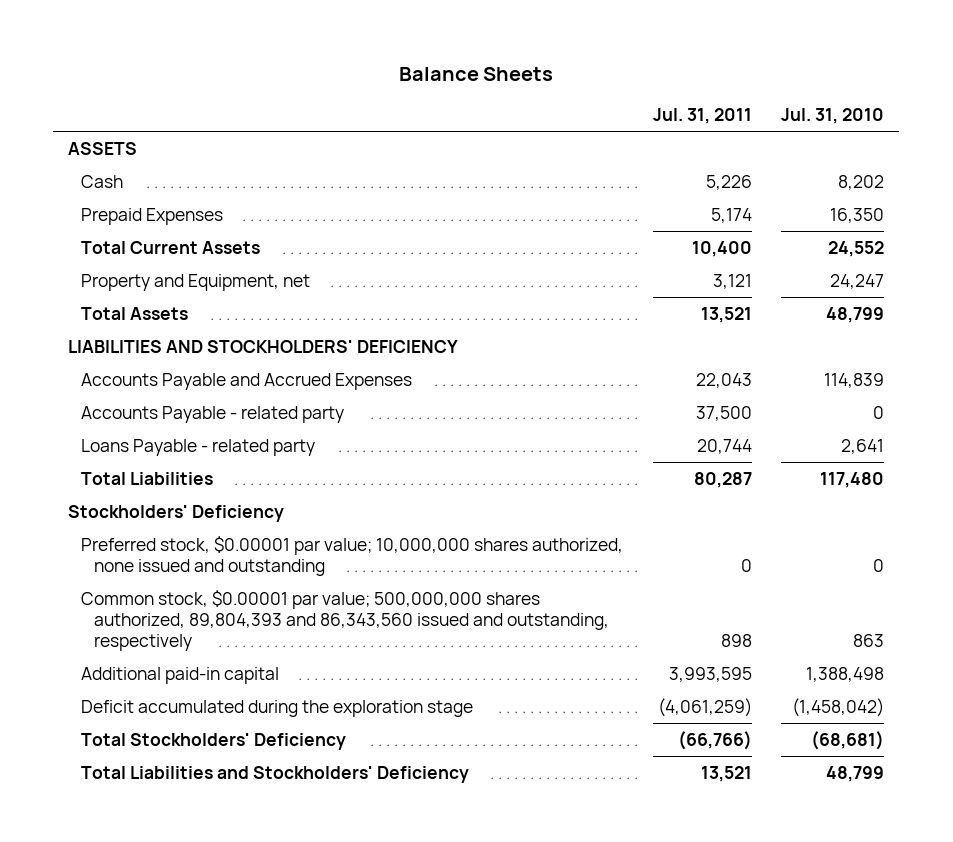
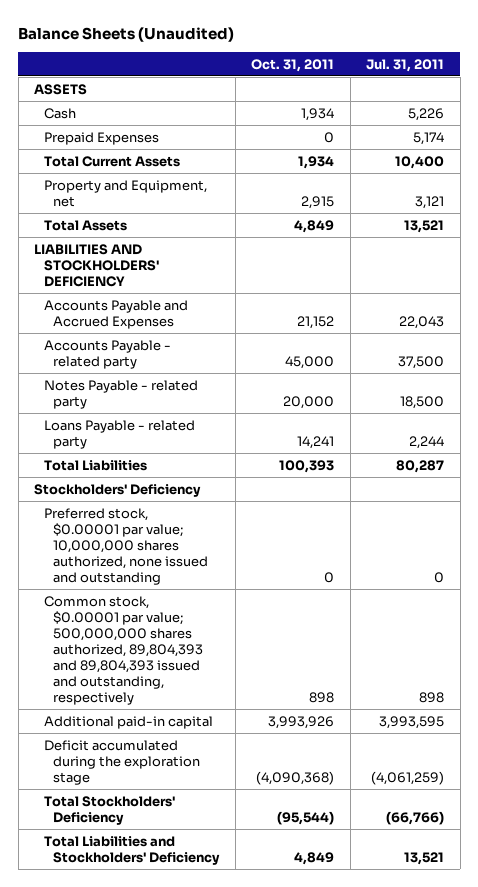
[399,66,554,81] Balance Sheets -> [18,26,235,42] Balance Sheets (Unaudited)
[781,108,885,125] Jul. 31, 2010 -> none
none -> [251,58,335,72] Oct. 31, 2011
none -> [43,379,198,409] Notes Payable - related party
[696,438,752,454] 20,744 -> [409,435,445,449] 2,244
[81,589,610,652] Common stock, $0.00001 par value; 500,000,000 shares authorized, 89,804,393 and 86,343,560 issued and outstanding, respectively -> [43,595,204,705] Common stock, $0.00001 par value; 500,000,000 shares authorized, 89,804,393 and 89,804,393 issued and outstanding, respectively

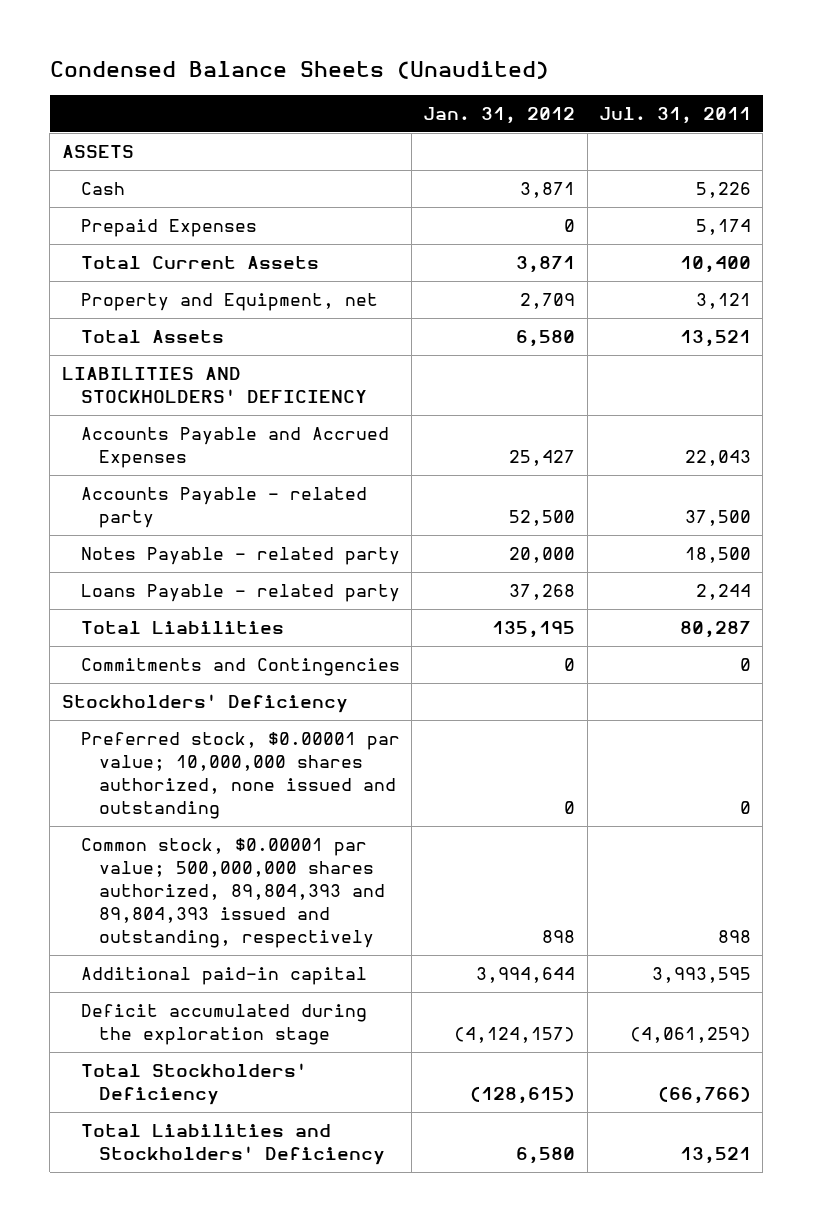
[18,26,235,42] Balance Sheets (Unaudited) -> [49,61,549,80] Condensed Balance Sheets (Unaudited)
[251,58,335,72] Oct. 31, 2011 -> none
none -> [423,107,576,125] Jan. 31, 2012
none -> [80,658,400,677] Commitments and Contingencies

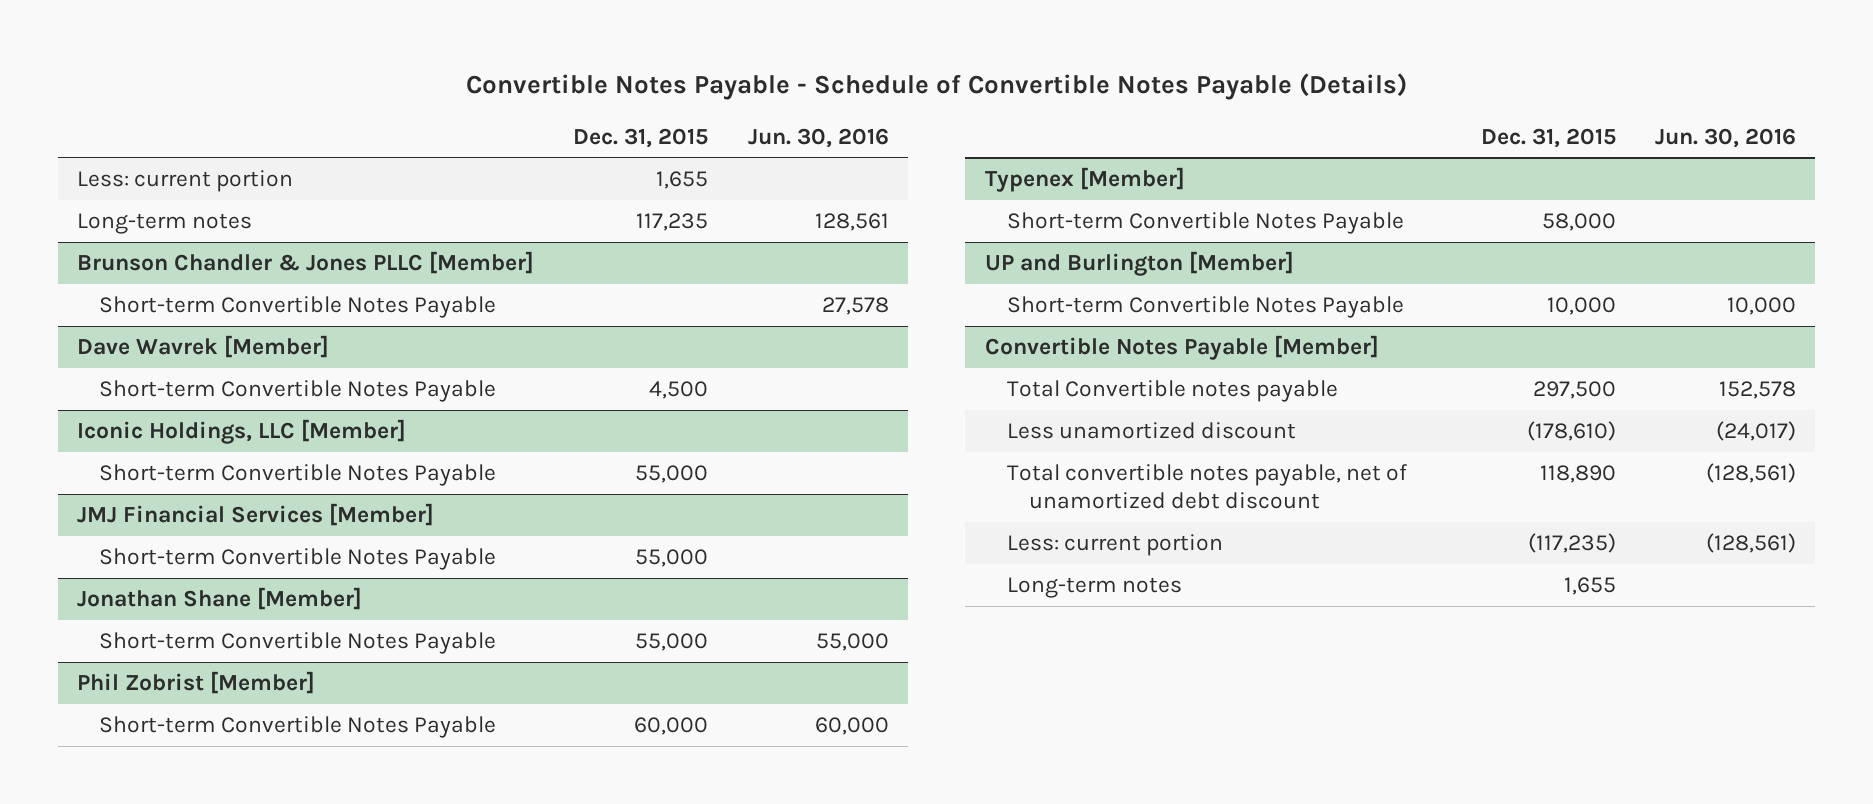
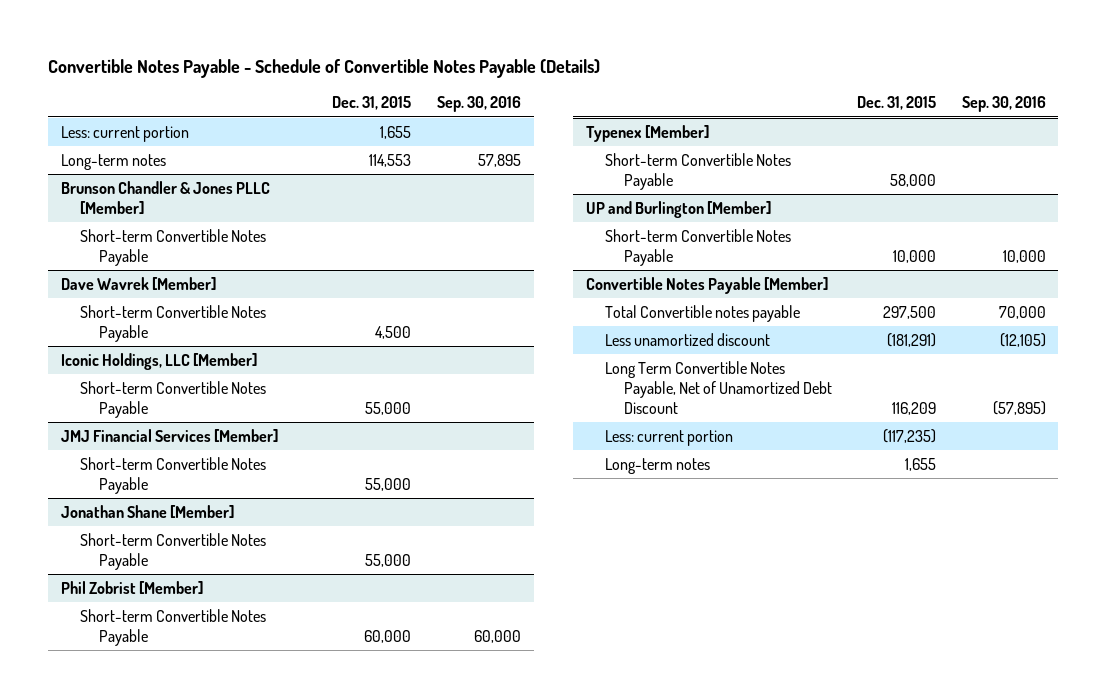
[747,127,889,148] Jun. 30, 2016 -> none
none -> [436,96,521,113] Sep. 30, 2016
[636,212,709,231] 117,235 -> [369,153,412,167] 114,553
[1526,420,1616,441] (178,610) -> [887,332,937,347] (181,291)
[1006,463,1407,510] Total convertible notes payable, net of unamortized debt discount -> [604,360,832,414] Long Term Convertible Notes Payable, Net of Unamortized Debt Discount
[1539,464,1616,483] 118,890 -> [892,401,937,415] 116,209

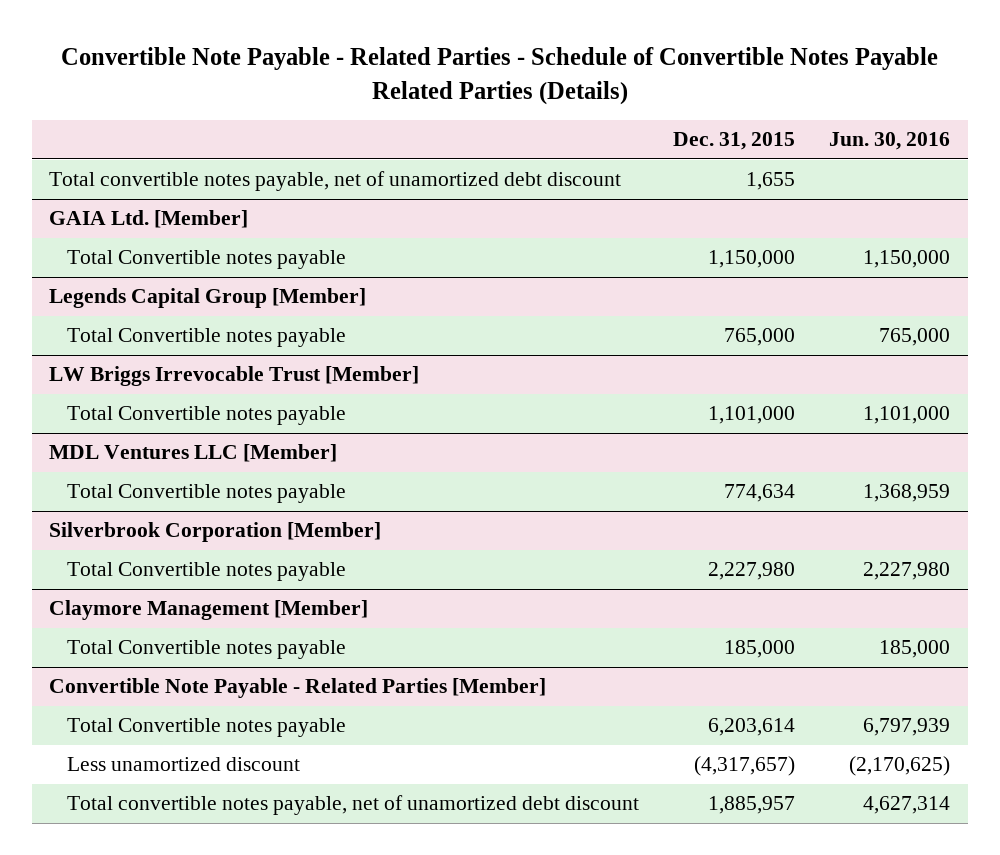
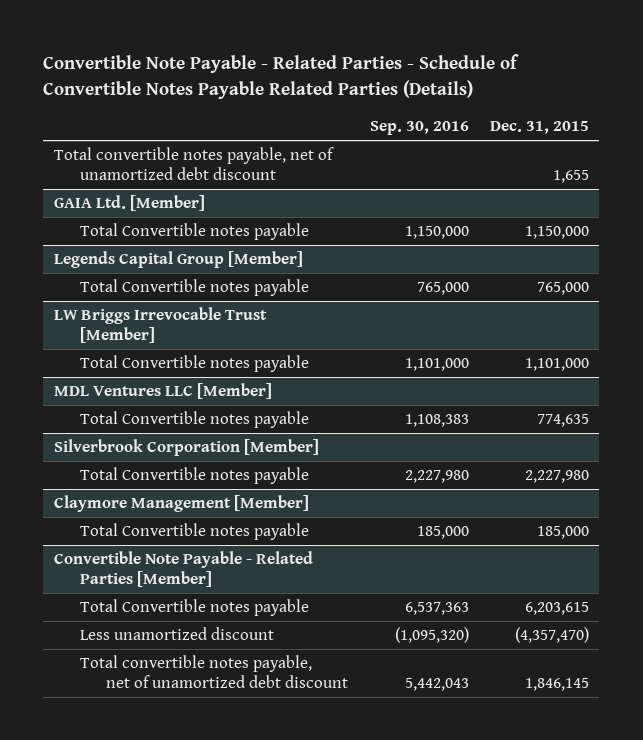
[829,132,951,151] Jun. 30, 2016 -> none
none -> [369,121,469,136] Sep. 30, 2016
[723,484,795,503] 774,634 -> [536,414,589,428] 774,635
[707,718,795,737] 6,203,614 -> [524,602,589,616] 6,203,615
[693,756,795,777] (4,317,657) -> [514,627,589,644] (4,357,470)
[707,796,795,815] 1,885,957 -> [524,677,589,691] 1,846,145

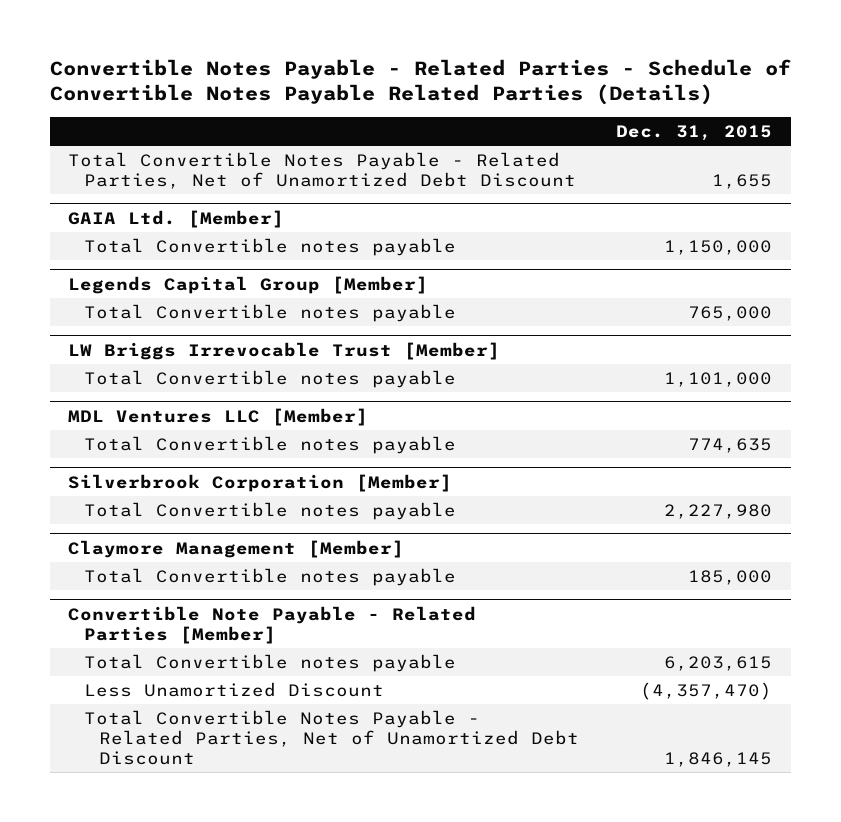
[43,54,520,100] Convertible Note Payable - Related Parties - Schedule of Convertible Notes Payable Related Parties (Details) -> [49,59,791,106] Convertible Notes Payable - Related Parties - Schedule of Convertible Notes Payable Related Parties (Details)
[369,121,469,136] Sep. 30, 2016 -> none
[53,147,334,180] Total convertible notes payable, net of unamortized debt discount -> [68,151,576,189] Total Convertible Notes Payable - Related Parties, Net of Unamortized Debt Discount
[80,627,275,641] Less unamortized discount -> [83,681,384,697] Less Unamortized Discount
[80,655,349,688] Total convertible notes payable, net of unamortized debt discount -> [83,709,580,765] Total Convertible Notes Payable - Related Parties, Net of Unamortized Debt Discount

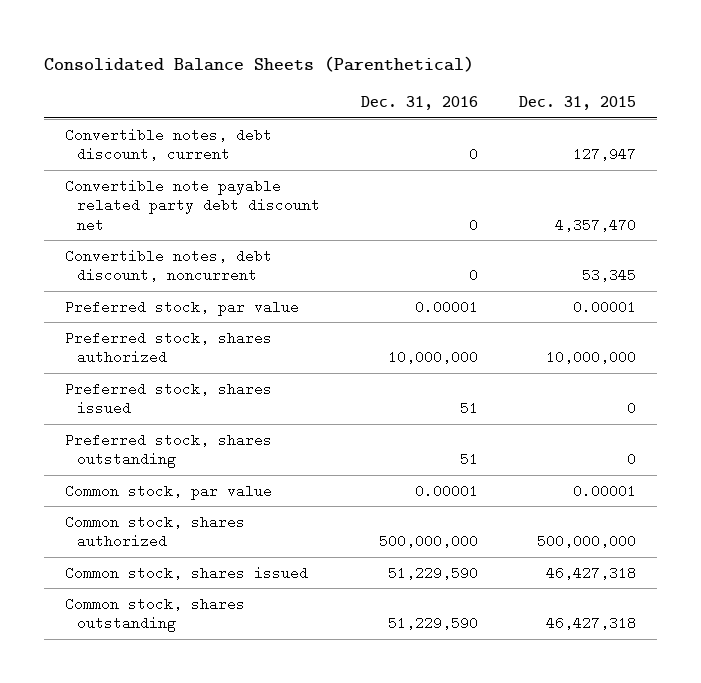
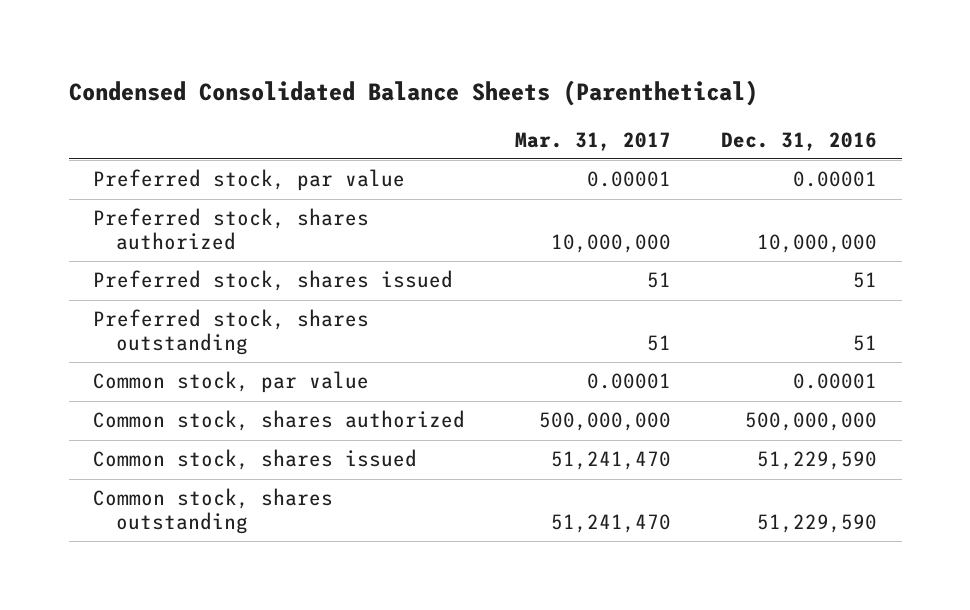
[43,55,474,72] Consolidated Balance Sheets (Parenthetical) -> [68,80,758,107] Condensed Consolidated Balance Sheets (Parenthetical)
[519,96,637,111] Dec. 31, 2015 -> none
none -> [515,131,672,151] Mar. 31, 2017
[64,127,272,162] Convertible notes, debt discount, current -> none
[64,178,320,232] Convertible note payable related party debt discount net -> none
[64,248,272,283] Convertible notes, debt discount, noncurrent -> none

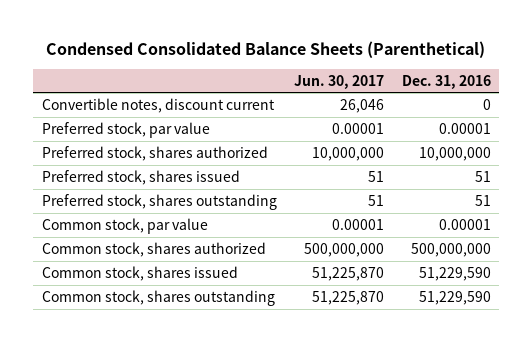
[515,131,672,151] Mar. 31, 2017 -> none
none -> [294,74,385,89] Jun. 30, 2017
none -> [41,97,275,113] Convertible notes, discount current

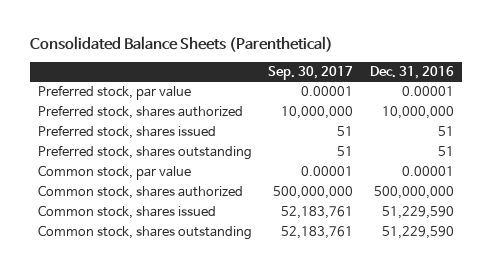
[46,40,486,58] Condensed Consolidated Balance Sheets (Parenthetical) -> [29,36,333,53] Consolidated Balance Sheets (Parenthetical)
[294,74,385,89] Jun. 30, 2017 -> none
none -> [268,66,354,81] Sep. 30, 2017
[41,97,275,113] Convertible notes, discount current -> none

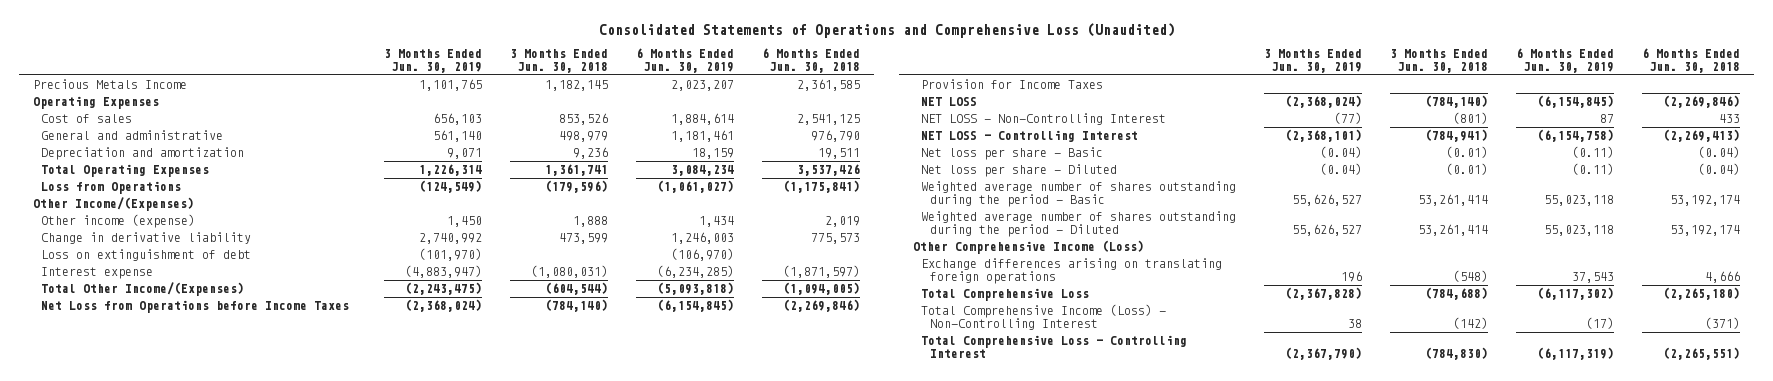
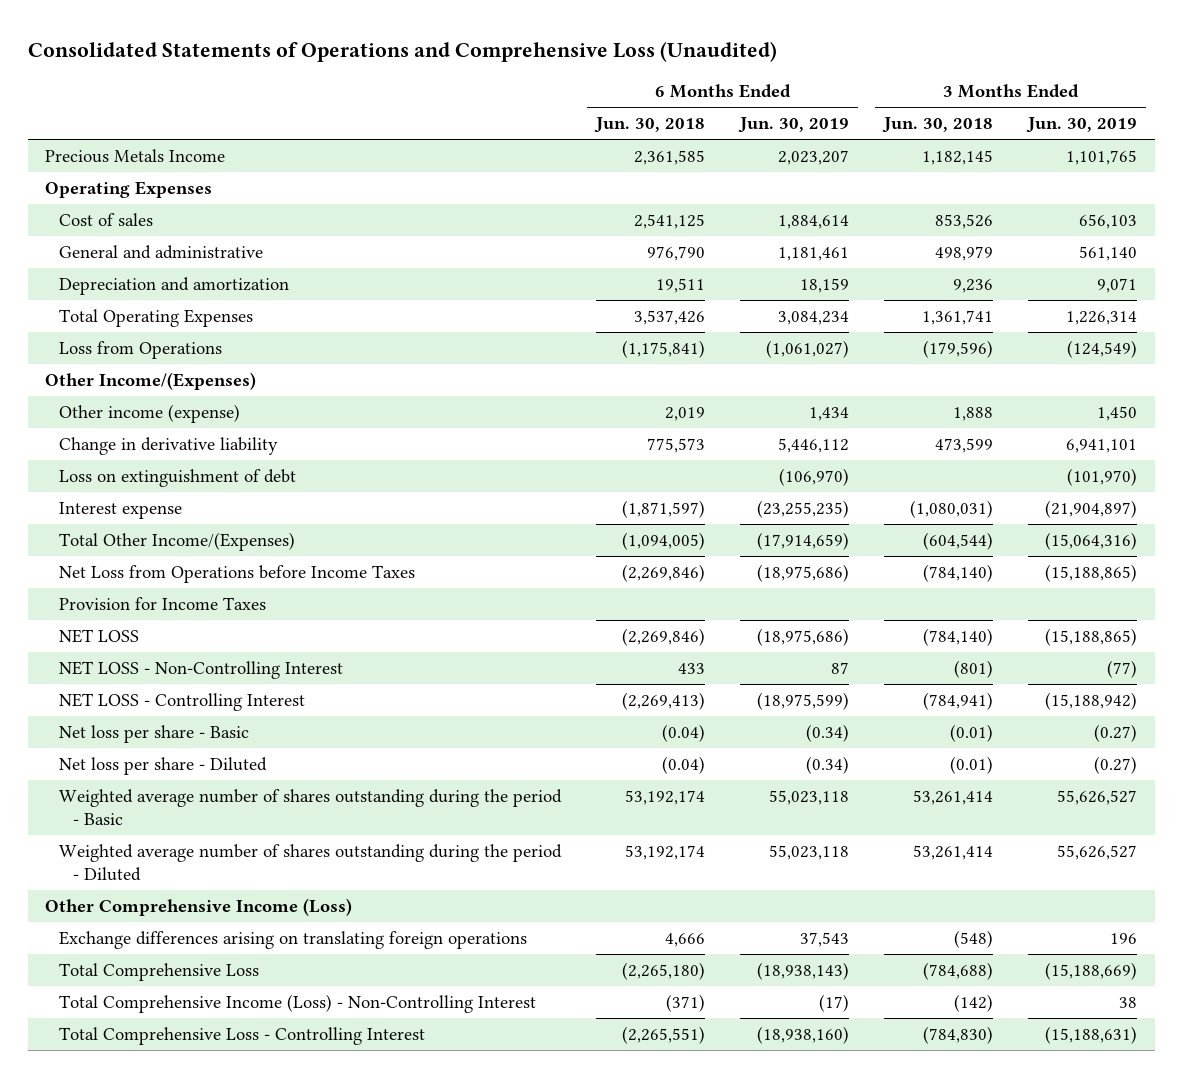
[418,233,482,245] 2,740,992 -> [1066,439,1138,454] 6,941,101
[670,232,734,245] 1,246,003 -> [778,438,850,454] 5,446,112
[404,265,482,279] (4,883,947) -> [1045,500,1138,519] (21,904,897)
[656,265,734,279] (6,234,285) -> [757,500,850,519] (23,255,235)
[404,282,482,296] (2,243,475) -> [1045,532,1138,551] (15,064,316)
[656,282,734,296] (5,093,818) -> [757,532,850,551] (17,914,659)
[404,299,482,313] (2,368,024) -> [1045,564,1138,583] (15,188,865)
[656,299,734,313] (6,154,845) -> [757,564,850,583] (18,975,686)
[1285,95,1363,109] (2,368,024) -> [1045,628,1138,647] (15,188,865)
[1537,95,1615,109] (6,154,845) -> [757,628,850,647] (18,975,686)
[1285,129,1363,143] (2,368,101) -> [1045,692,1138,711] (15,188,942)
[1537,129,1615,143] (6,154,758) -> [757,692,850,711] (18,975,599)
[1320,146,1363,159] (0.04) -> [1094,724,1138,743] (0.27)
[1572,146,1615,159] (0.11) -> [806,724,850,743] (0.34)
[1320,163,1363,176] (0.04) -> [1094,756,1138,775] (0.27)
[1572,163,1615,176] (0.11) -> [806,756,850,775] (0.34)
[1285,287,1363,301] (2,367,828) -> [1045,962,1138,981] (15,188,669)
[1537,287,1615,301] (6,117,302) -> [757,962,850,981] (18,938,143)
[1285,347,1363,361] (2,367,790) -> [1045,1026,1138,1045] (15,188,631)
[1537,347,1615,361] (6,117,319) -> [757,1026,850,1045] (18,938,160)

